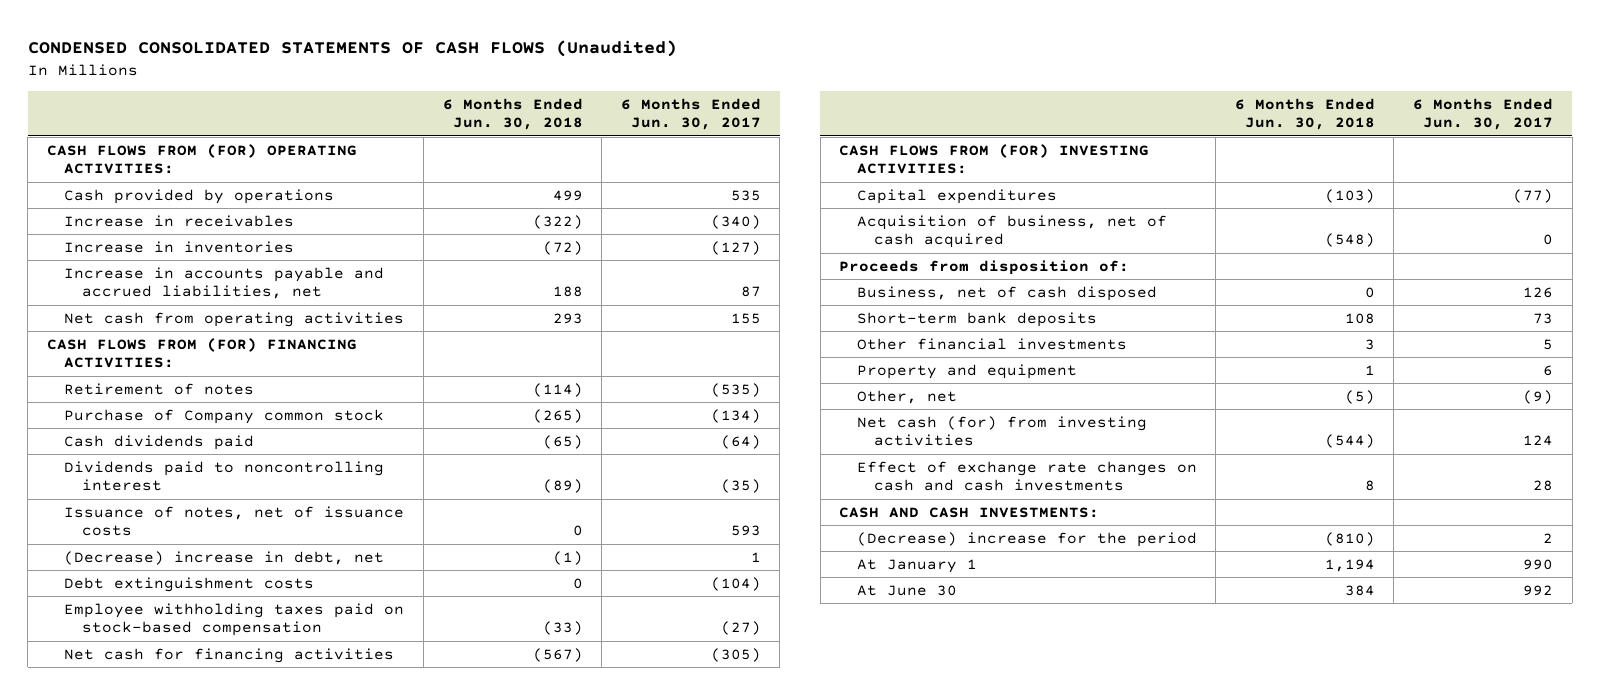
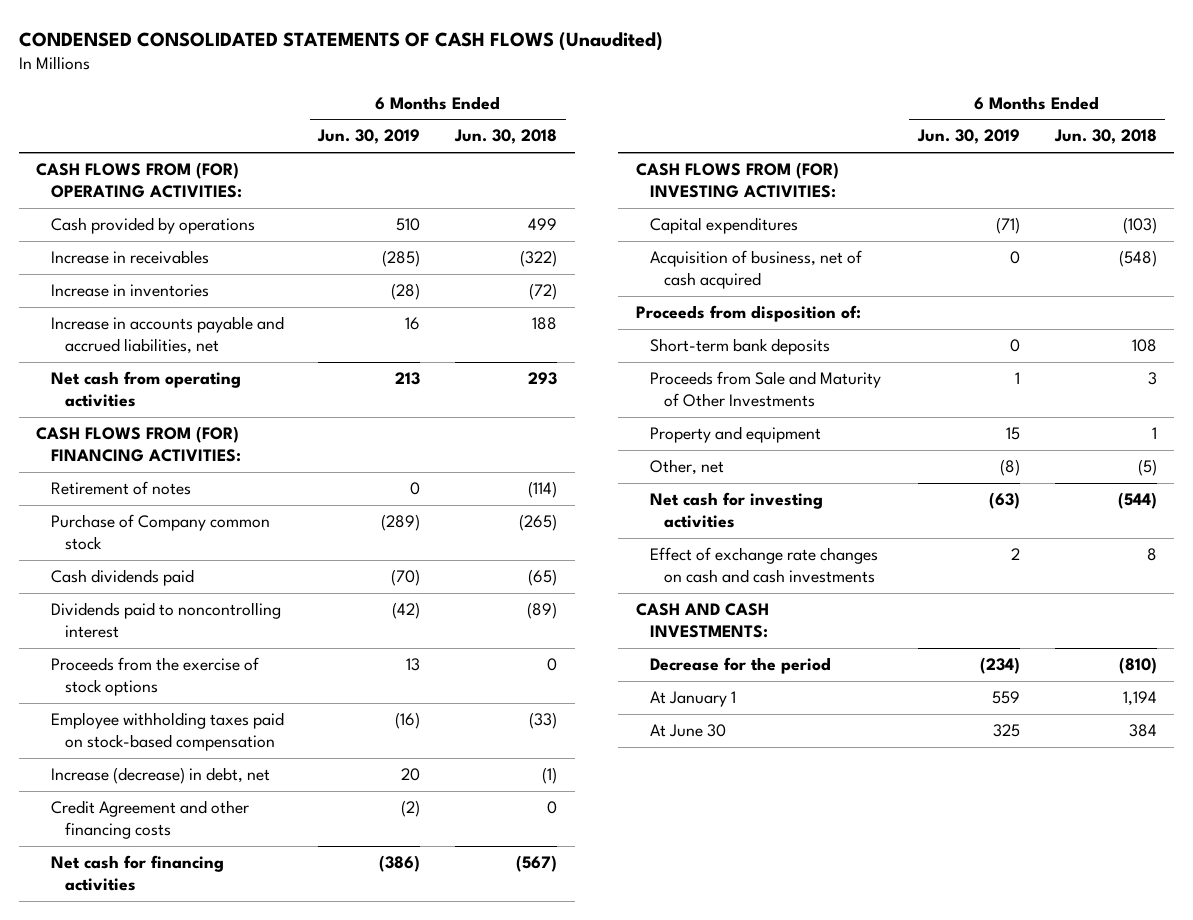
[620,97,761,131] 6 Months Ended Jun. 30, 2017 -> none
none -> [317,129,421,145] Jun. 30, 2019
[64,505,405,537] Issuance of notes, net of issuance costs -> none
[64,550,385,565] (Decrease) increase in debt, net -> none
[64,576,315,592] Debt extinguishment costs -> none
none -> [50,657,259,697] Proceeds from the exercise of stock options
none -> [50,767,270,785] Increase (decrease) in debt, net
none -> [50,800,249,840] Credit Agreement and other financing costs
[856,285,1157,301] Business, net of cash disposed -> none
[856,337,1127,350] Other financial investments -> [649,371,881,408] Proceeds from Sale and Maturity of Other Investments
[856,415,1147,447] Net cash (for) from investing activities -> [649,492,823,529] Net cash for investing activities
[856,531,1197,547] (Decrease) increase for the period -> [649,657,831,675] Decrease for the period

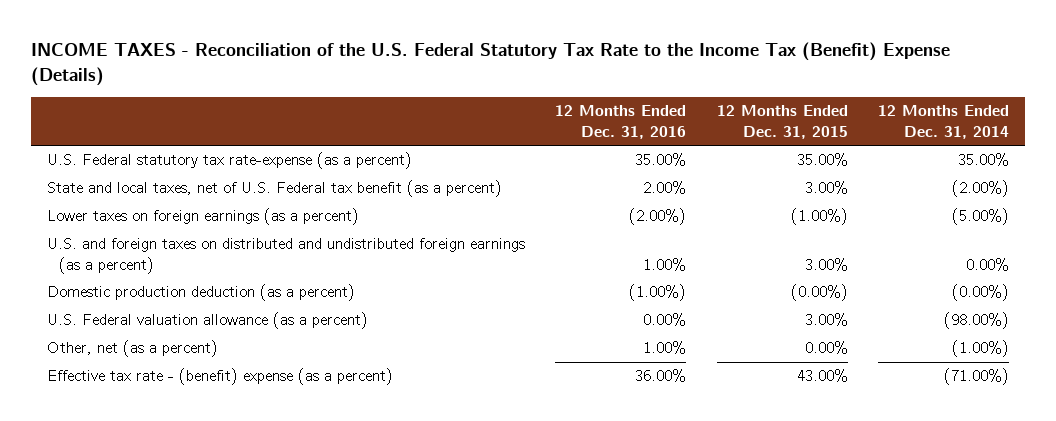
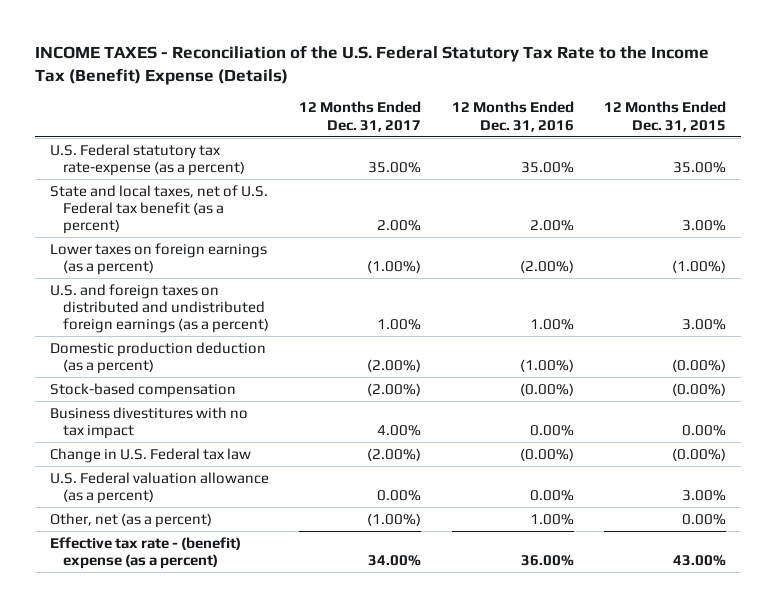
[878,105,1010,139] 12 Months Ended Dec. 31, 2014 -> none
none -> [299,101,422,132] 12 Months Ended Dec. 31, 2017
none -> [49,382,236,398] Stock-based compensation
none -> [49,406,248,439] Business divestitures with no tax impact
none -> [49,447,251,463] Change in U.S. Federal tax law

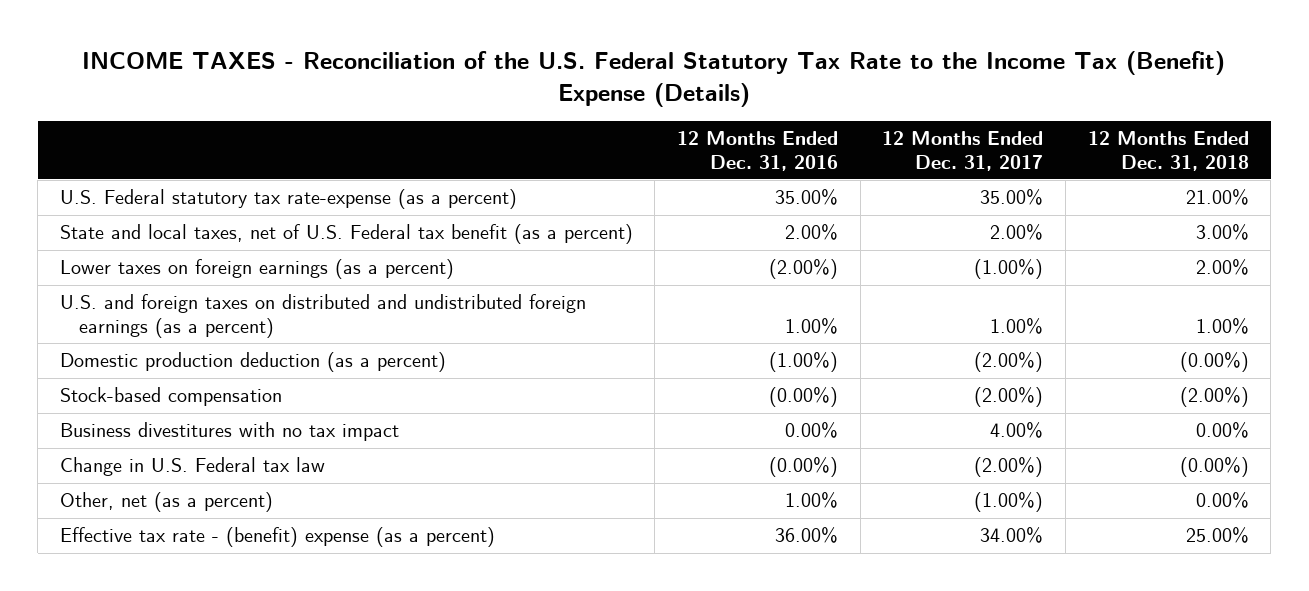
[604,101,727,132] 12 Months Ended Dec. 31, 2015 -> none
none -> [1087,131,1249,171] 12 Months Ended Dec. 31, 2018
[49,471,269,504] U.S. Federal valuation allowance (as a percent) -> none

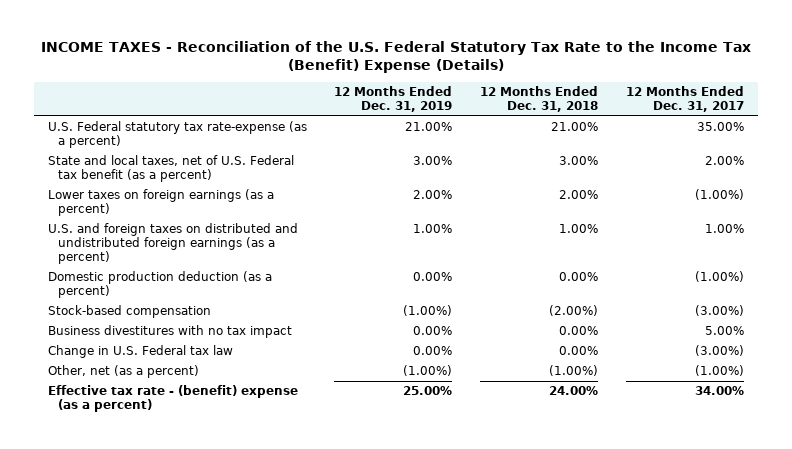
[677,131,839,171] 12 Months Ended Dec. 31, 2016 -> none
none -> [334,85,453,113] 12 Months Ended Dec. 31, 2019
[974,352,1044,373] (2.00%) -> [694,271,744,283] (1.00%)
[1179,352,1249,373] (0.00%) -> [559,272,599,282] 0.00%
[974,387,1044,408] (2.00%) -> [694,305,744,317] (3.00%)
[990,422,1044,439] 4.00% -> [704,326,744,336] 5.00%
[974,457,1044,478] (2.00%) -> [694,345,744,357] (3.00%)
[1179,457,1249,478] (0.00%) -> [559,346,599,356] 0.00%
[1195,492,1249,509] 0.00% -> [549,365,599,377] (1.00%)
[1185,527,1249,544] 25.00% -> [549,386,599,396] 24.00%

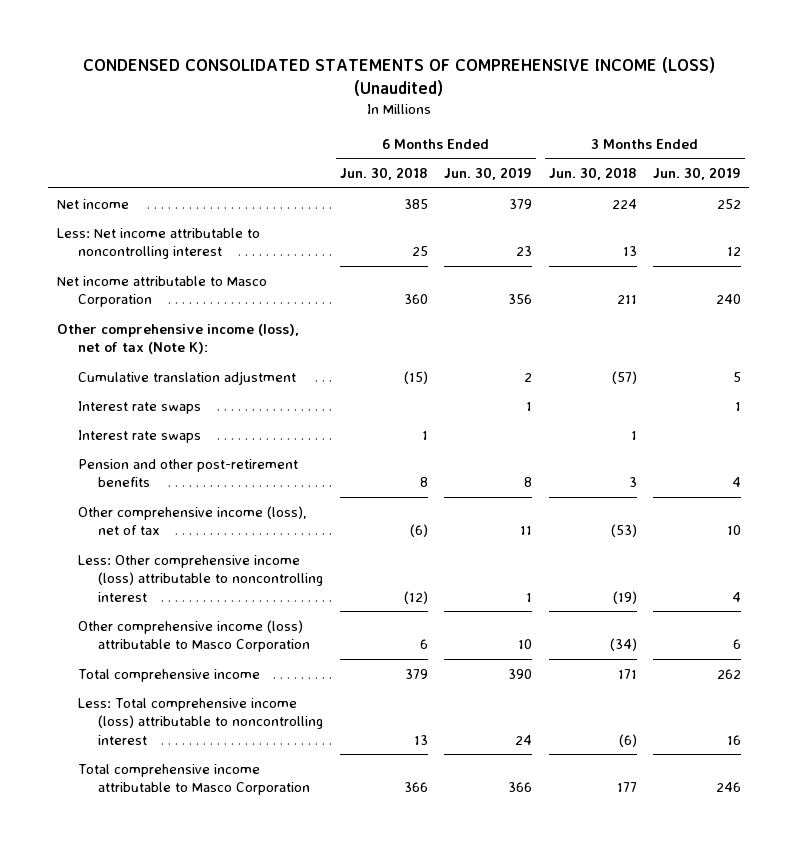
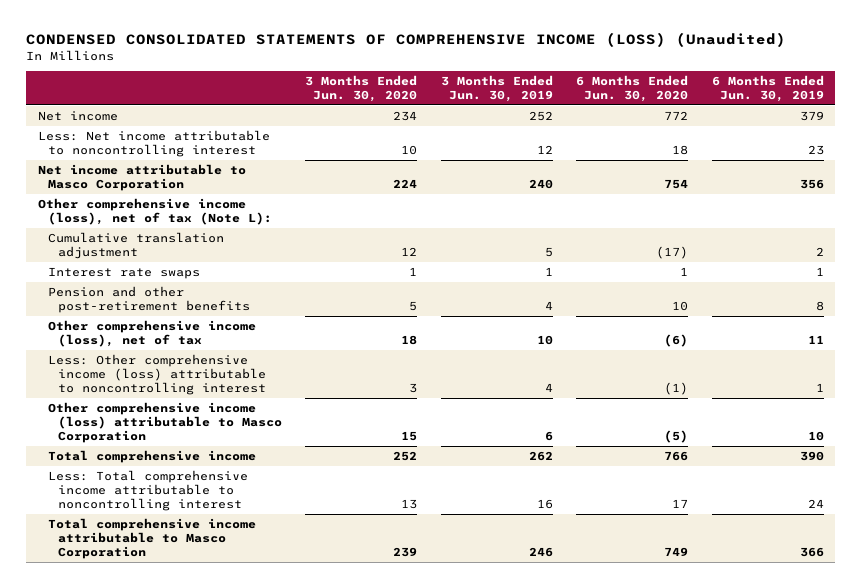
[339,167,428,181] Jun. 30, 2018 -> none
[548,167,637,181] Jun. 30, 2018 -> none
none -> [305,75,418,103] 3 Months Ended Jun. 30, 2020
none -> [576,75,689,103] 6 Months Ended Jun. 30, 2020
[56,323,299,355] Other comprehensive income (loss), net of tax (Note K): -> [37,197,273,225] Other comprehensive income (loss), net of tax (Note L):
[77,429,201,443] Interest rate swaps -> none
[77,697,324,745] Less: Total comprehensive income (loss) attributable to noncontrolling interest -> [48,469,249,511] Less: Total comprehensive income attributable to noncontrolling interest

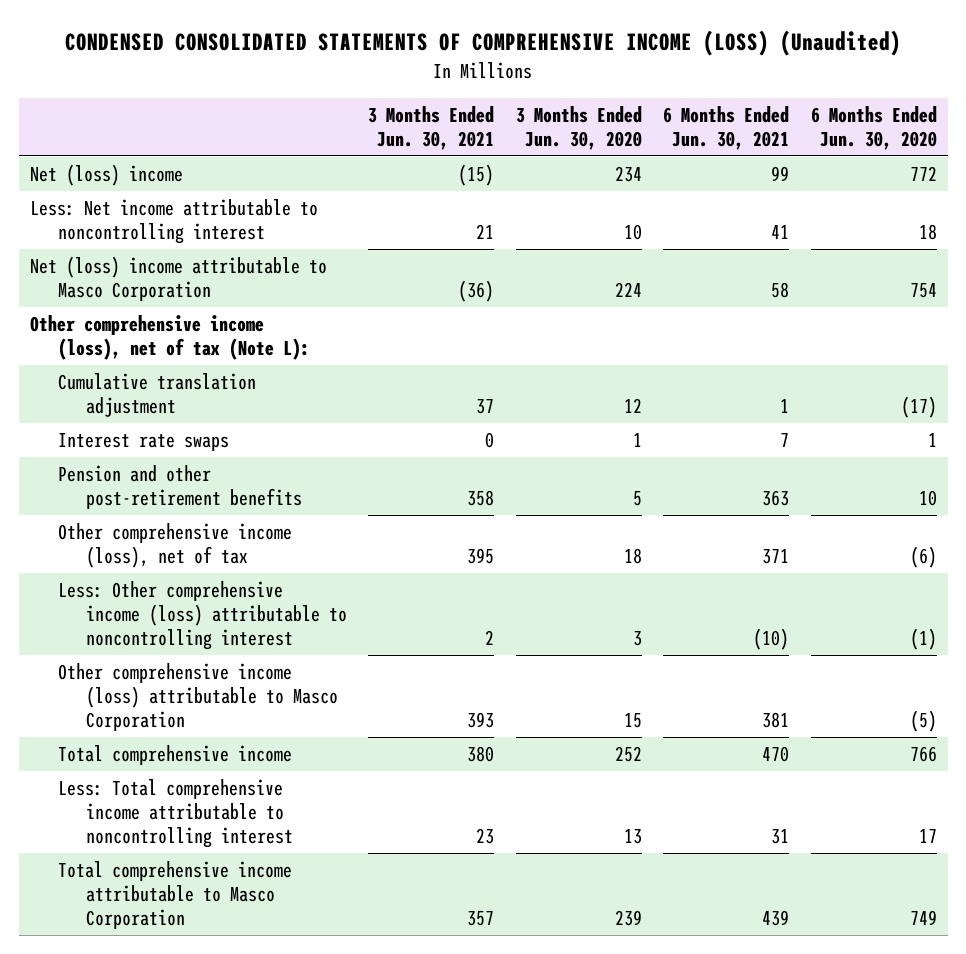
[440,75,553,103] 3 Months Ended Jun. 30, 2019 -> none
[711,75,824,103] 6 Months Ended Jun. 30, 2019 -> none
none -> [368,105,495,151] 3 Months Ended Jun. 30, 2021
none -> [663,105,790,151] 6 Months Ended Jun. 30, 2021
[37,110,118,121] Net income -> [29,163,183,186] Net (loss) income
[37,163,246,191] Net income attributable to Masco Corporation -> [29,255,327,302] Net (loss) income attributable to Masco Corporation

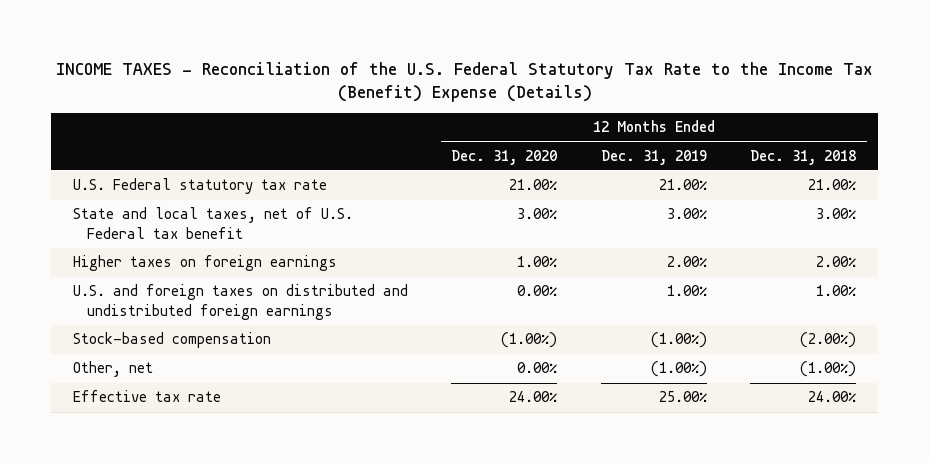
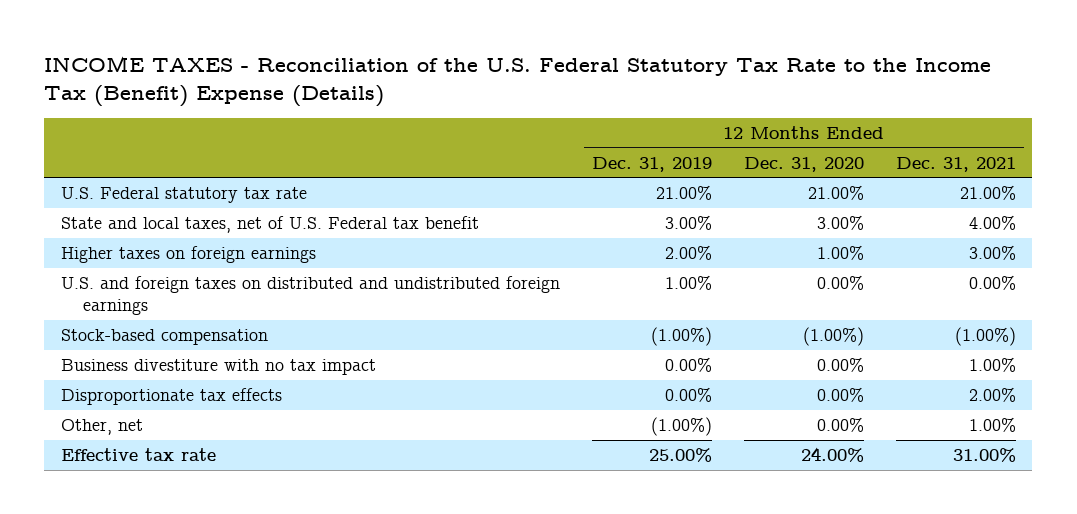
[750,149,857,165] Dec. 31, 2018 -> none
none -> [896,156,1017,172] Dec. 31, 2021
none -> [60,359,376,376] Business divestiture with no tax impact
none -> [60,388,282,406] Disproportionate tax effects

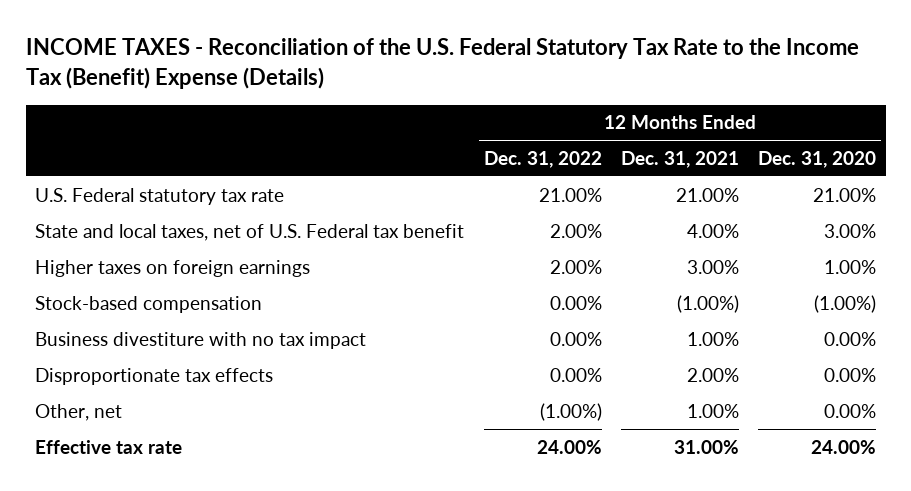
[591,156,712,172] Dec. 31, 2019 -> none
none -> [483,150,602,168] Dec. 31, 2022
[60,276,560,316] U.S. and foreign taxes on distributed and undistributed foreign earnings -> none

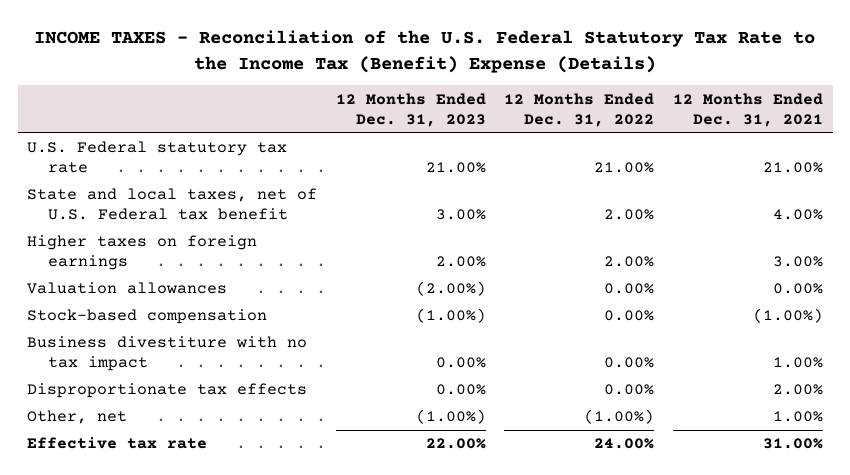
[758,150,877,168] Dec. 31, 2020 -> none
none -> [335,92,486,127] 12 Months Ended Dec. 31, 2023
none -> [26,282,227,295] Valuation allowances

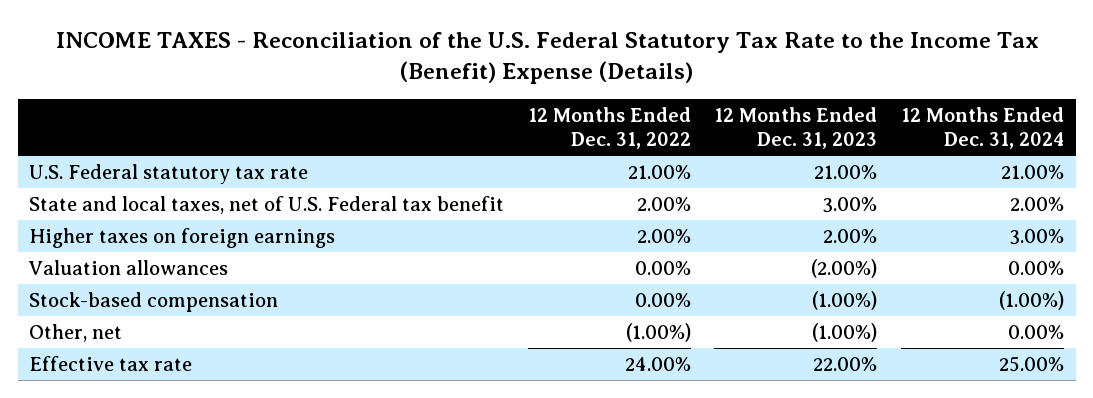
[673,92,824,127] 12 Months Ended Dec. 31, 2021 -> none
none -> [900,106,1064,150] 12 Months Ended Dec. 31, 2024
[26,336,307,372] Business divestiture with no tax impact -> none
[26,383,307,399] Disproportionate tax effects -> none

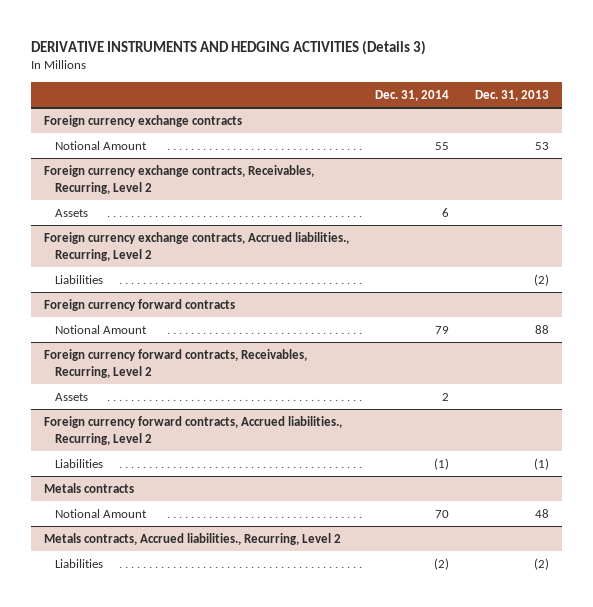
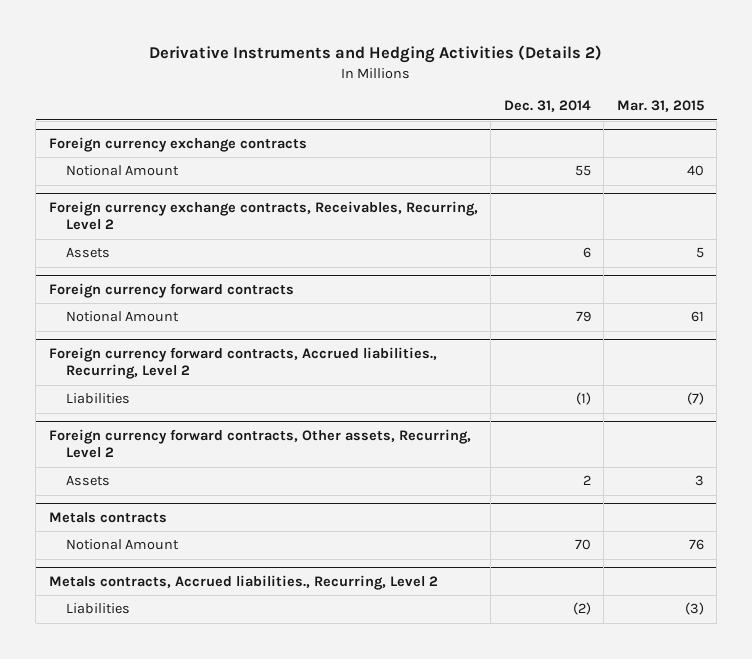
[31,39,427,55] DERIVATIVE INSTRUMENTS AND HEDGING ACTIVITIES (Details 3) -> [149,45,603,64] Derivative Instruments and Hedging Activities (Details 2)
[475,90,550,102] Dec. 31, 2013 -> none
none -> [616,100,704,113] Mar. 31, 2015
[44,231,350,261] Foreign currency exchange contracts, Accrued liabilities., Recurring, Level 2 -> none
[55,274,104,284] Liabilities -> none
[44,348,308,378] Foreign currency forward contracts, Receivables, Recurring, Level 2 -> none
[55,392,89,401] Assets -> none
none -> [48,429,471,459] Foreign currency forward contracts, Other assets, Recurring, Level 2
none -> [66,475,111,487] Assets

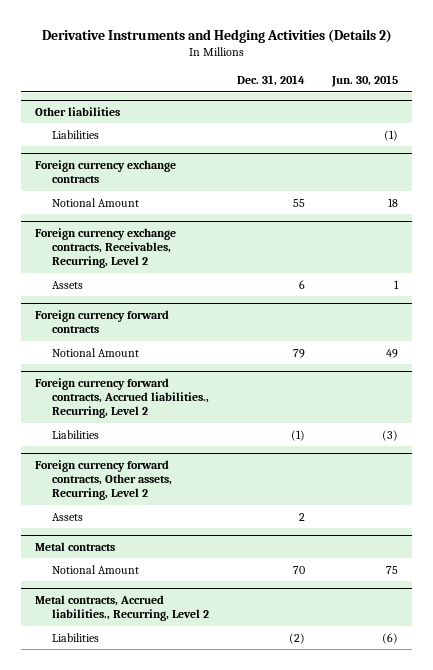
[616,100,704,113] Mar. 31, 2015 -> none
none -> [331,75,399,88] Jun. 30, 2015
none -> [34,106,120,116] Other liabilities
none -> [51,129,99,139] Liabilities
[48,512,167,524] Metals contracts -> [34,541,115,551] Metal contracts
[48,575,438,591] Metals contracts, Accrued liabilities., Recurring, Level 2 -> [34,594,209,622] Metal contracts, Accrued liabilities., Recurring, Level 2

